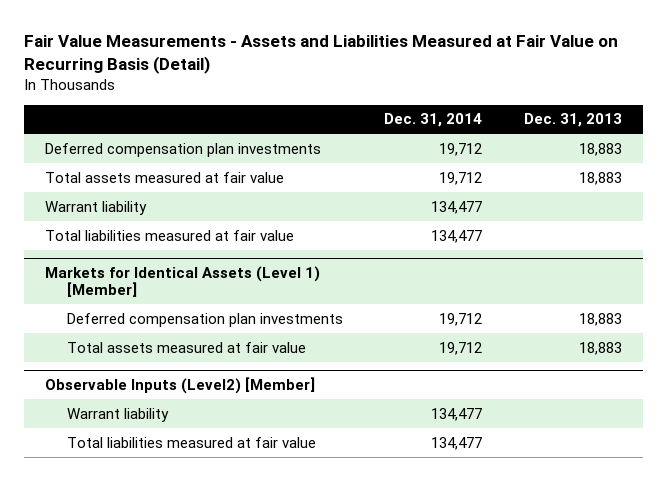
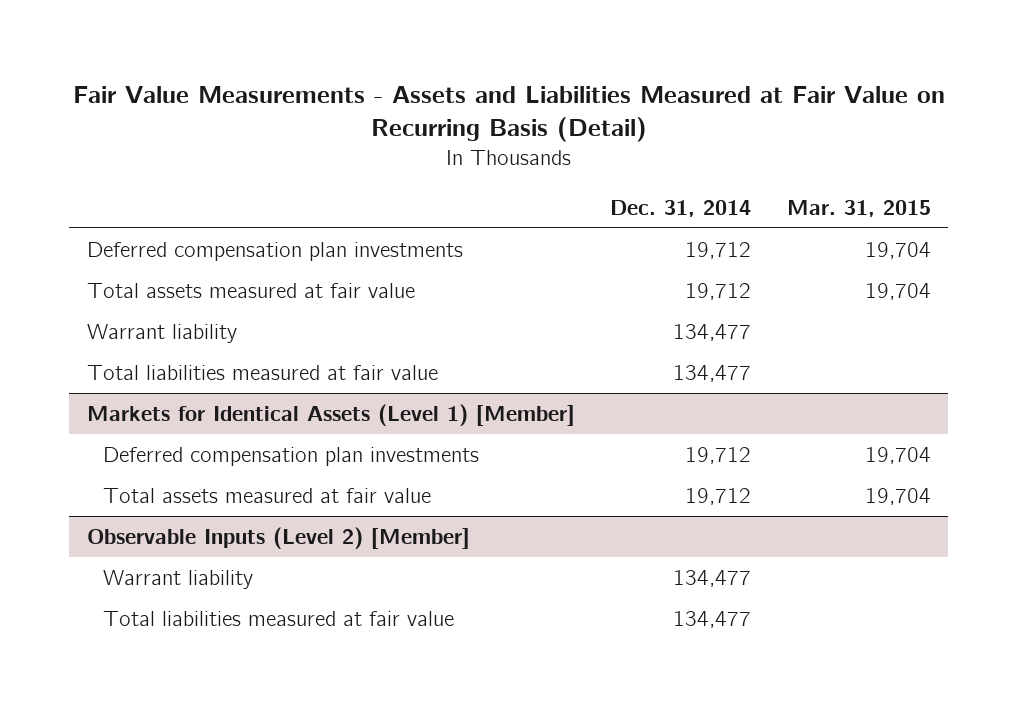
[524,113,623,128] Dec. 31, 2013 -> none
none -> [786,199,931,217] Mar. 31, 2015
[44,377,315,395] Observable Inputs (Level2) [Member] -> [87,526,471,549] Observable Inputs (Level 2) [Member]

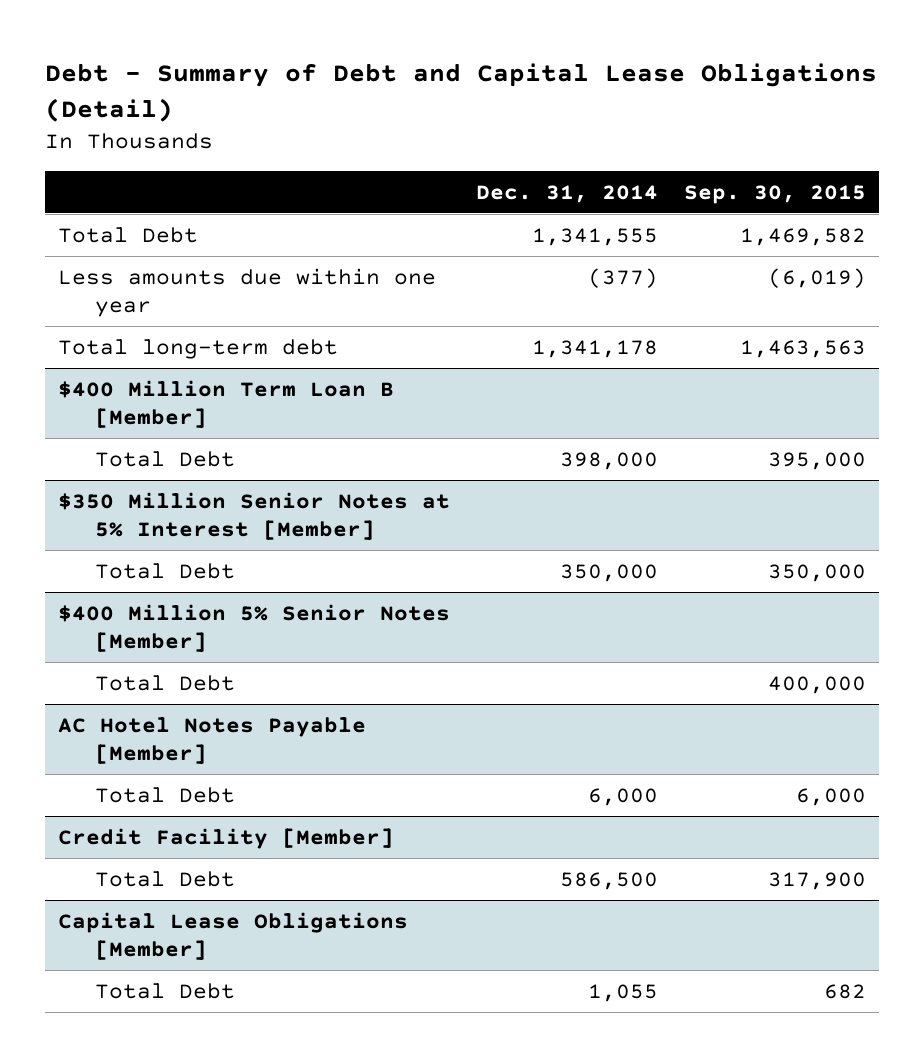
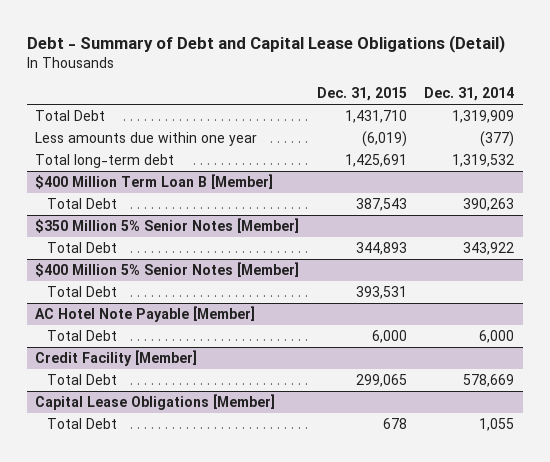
[683,184,866,204] Sep. 30, 2015 -> none
none -> [316,87,407,102] Dec. 31, 2015
[531,227,658,246] 1,341,555 -> [452,110,515,124] 1,319,909
[531,339,658,358] 1,341,178 -> [452,154,515,168] 1,319,532
[559,451,658,470] 398,000 -> [463,198,515,212] 390,263
[57,491,450,540] $350 Million Senior Notes at 5% Interest [Member] -> [35,218,300,234] $350 Million 5% Senior Notes [Member]
[559,563,658,582] 350,000 -> [463,242,515,256] 343,922
[57,716,366,764] AC Hotel Notes Payable [Member] -> [35,306,256,323] AC Hotel Note Payable [Member]
[559,871,658,890] 586,500 -> [463,374,515,388] 578,669

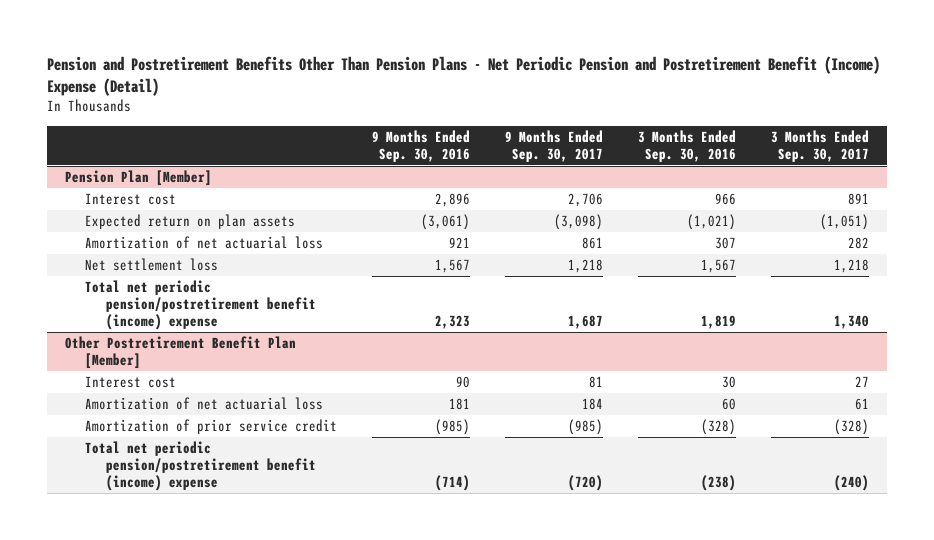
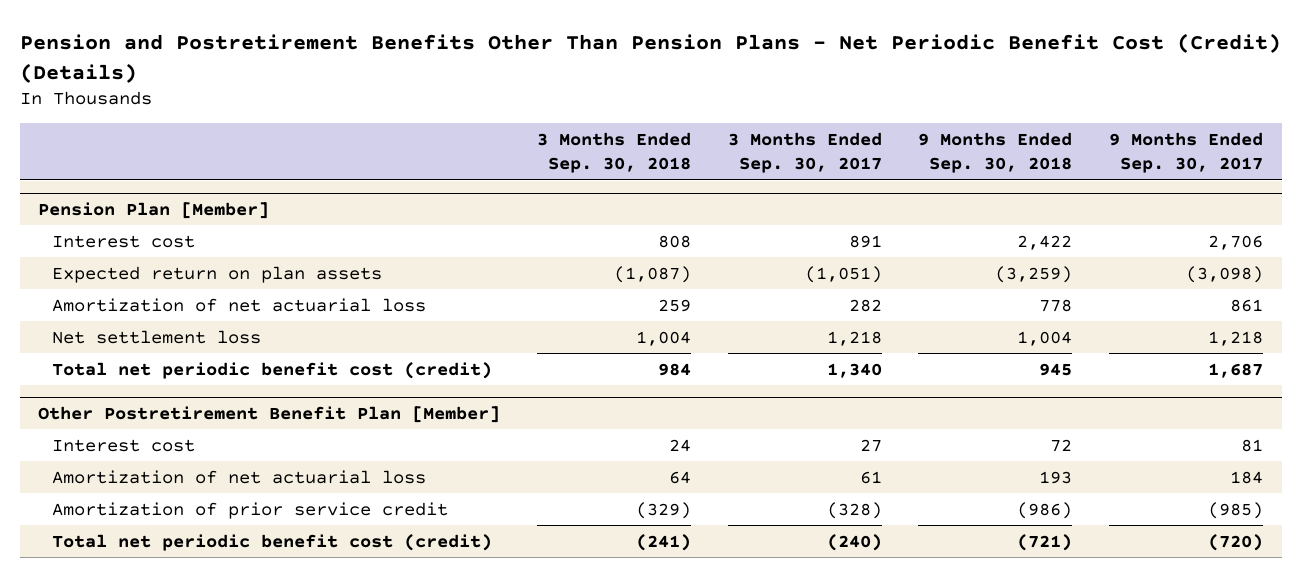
[47,55,881,96] Pension and Postretirement Benefits Other Than Pension Plans - Net Periodic Pension and Postretirement Benefit (Income) Expense (Detail) -> [19,33,1281,83] Pension and Postretirement Benefits Other Than Pension Plans - Net Periodic Benefit Cost (Credit) (Details)
[372,129,471,162] 9 Months Ended Sep. 30, 2016 -> none
[638,129,737,162] 3 Months Ended Sep. 30, 2016 -> none
none -> [536,131,691,174] 3 Months Ended Sep. 30, 2018
none -> [918,131,1073,174] 9 Months Ended Sep. 30, 2018
[85,280,317,330] Total net periodic pension/postretirement benefit (income) expense -> [52,361,493,379] Total net periodic benefit cost (credit)
[85,441,317,491] Total net periodic pension/postretirement benefit (income) expense -> [52,533,493,551] Total net periodic benefit cost (credit)

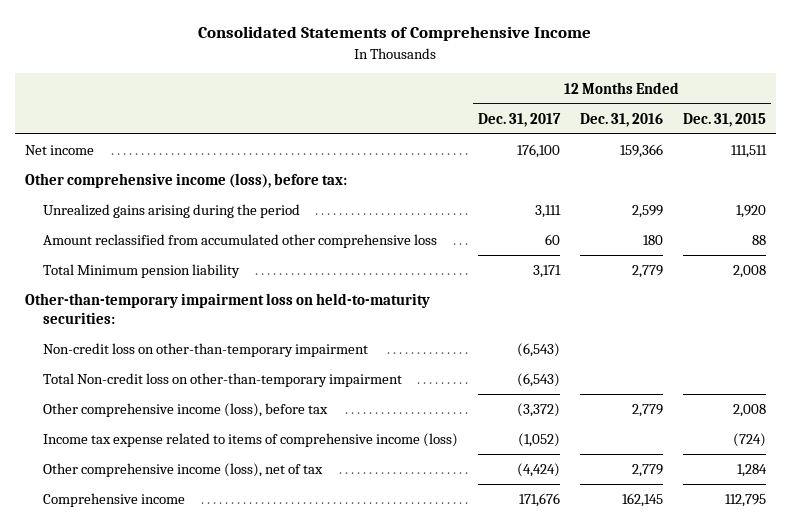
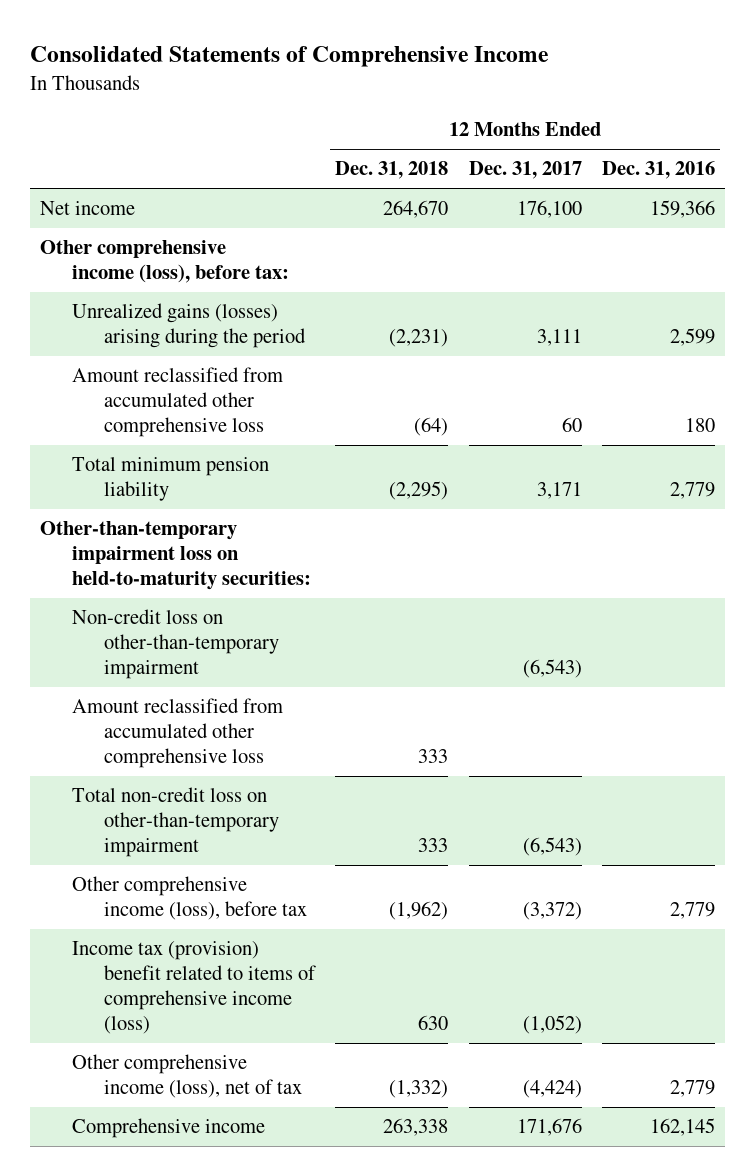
[682,112,766,127] Dec. 31, 2015 -> none
none -> [335,161,449,180] Dec. 31, 2018
[43,204,301,219] Unrealized gains arising during the period -> [71,303,306,349] Unrealized gains (losses) arising during the period
[43,264,241,279] Total Minimum pension liability -> [71,457,269,502] Total minimum pension liability
none -> [71,698,283,769] Amount reclassified from accumulated other comprehensive loss
[43,373,403,388] Total Non-credit loss on other-than-temporary impairment -> [71,787,279,858] Total non-credit loss on other-than-temporary impairment
[43,433,459,448] Income tax expense related to items of comprehensive income (loss) -> [71,941,316,1034] Income tax (provision) benefit related to items of comprehensive income (loss)

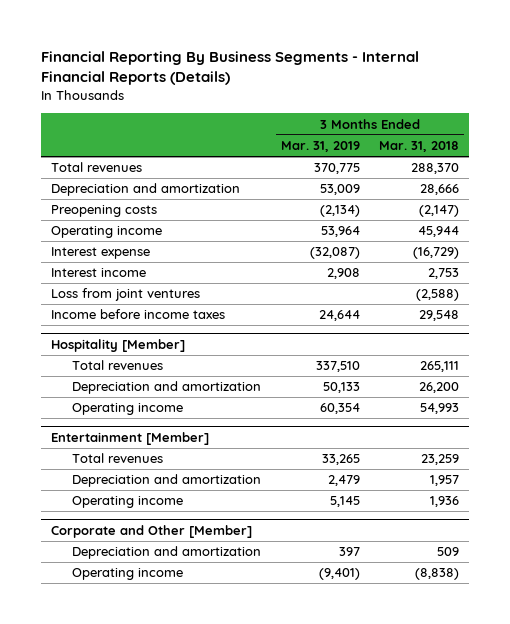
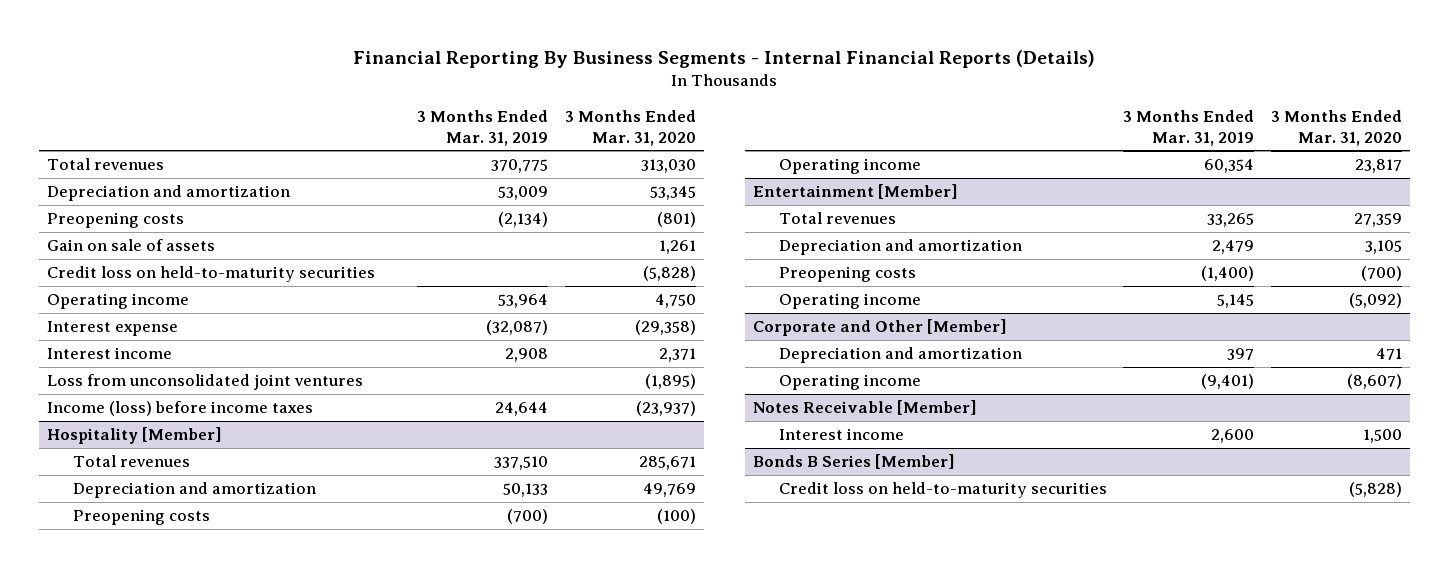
[379,141,460,153] Mar. 31, 2018 -> none
none -> [564,109,696,146] 3 Months Ended Mar. 31, 2020
none -> [47,238,216,251] Gain on sale of assets
none -> [47,265,376,282] Credit loss on held-to-maturity securities
[50,288,200,302] Loss from joint ventures -> [47,373,364,390] Loss from unconsolidated joint ventures
[50,309,225,320] Income before income taxes -> [47,400,314,416] Income (loss) before income taxes
none -> [72,508,210,525] Preopening costs
none -> [778,265,916,282] Preopening costs
none -> [753,399,978,415] Notes Receivable [Member]
none -> [778,427,904,440] Interest income
none -> [753,453,956,469] Bonds B Series [Member]
none -> [778,481,1107,498] Credit loss on held-to-maturity securities

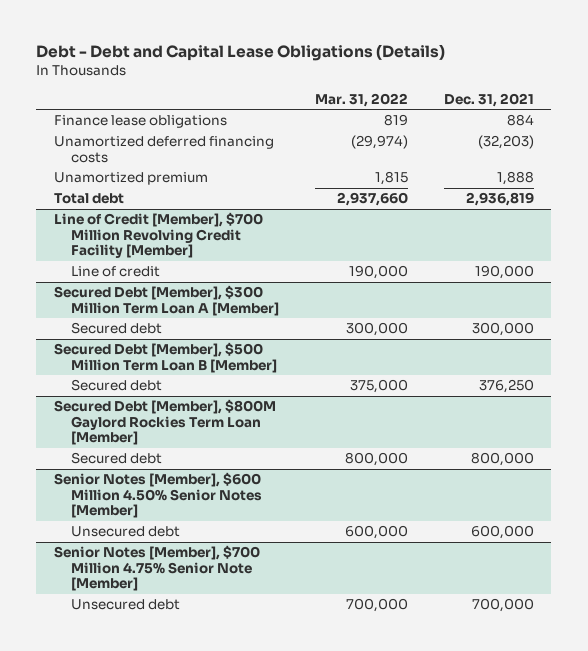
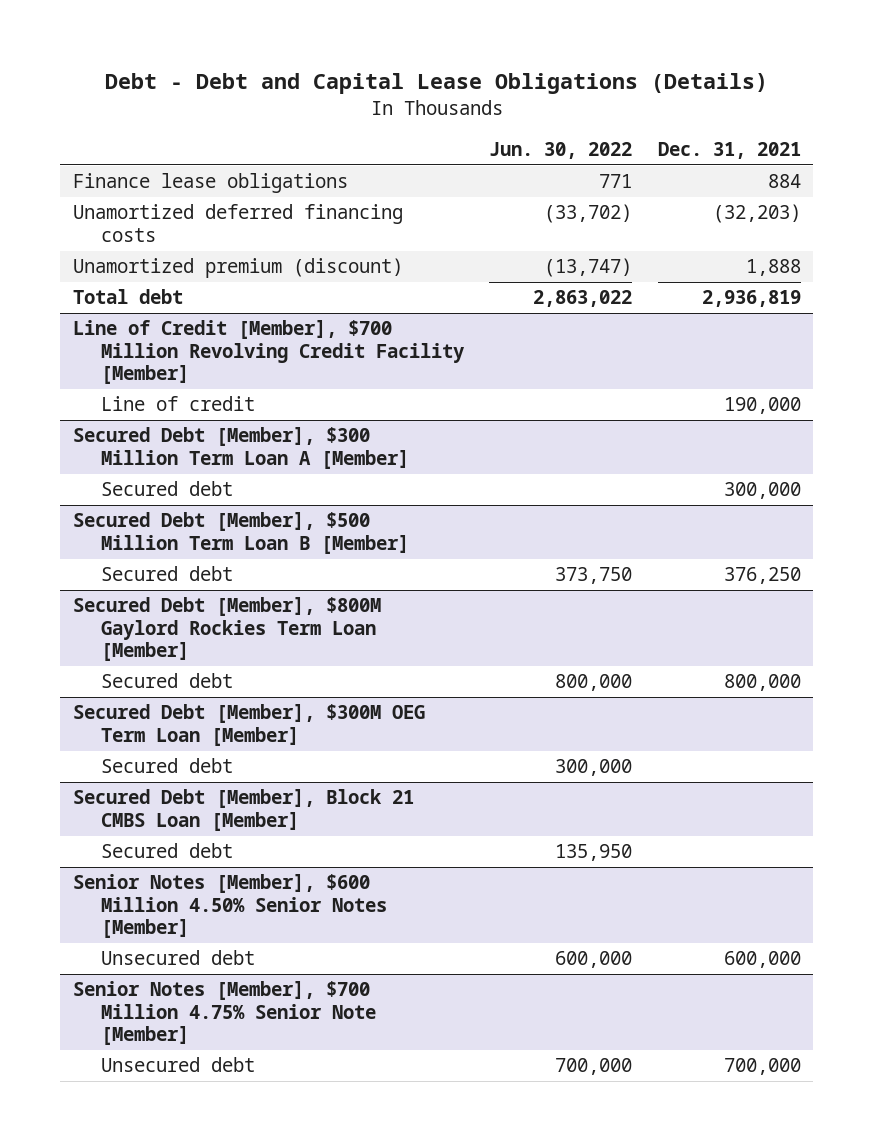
[314,92,408,107] Mar. 31, 2022 -> none
none -> [489,141,633,159] Jun. 30, 2022
[54,172,209,186] Unamortized premium -> [72,258,403,279] Unamortized premium (discount)
none -> [72,704,425,746] Secured Debt [Member], $300M OEG Term Loan [Member]
none -> [101,758,234,774] Secured debt
none -> [72,789,414,831] Secured Debt [Member], Block 21 CMBS Loan [Member]
none -> [101,843,234,859] Secured debt

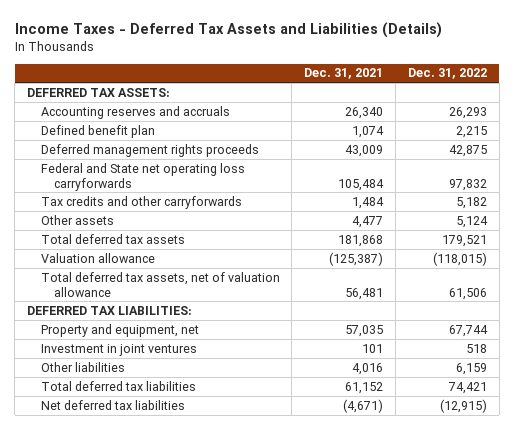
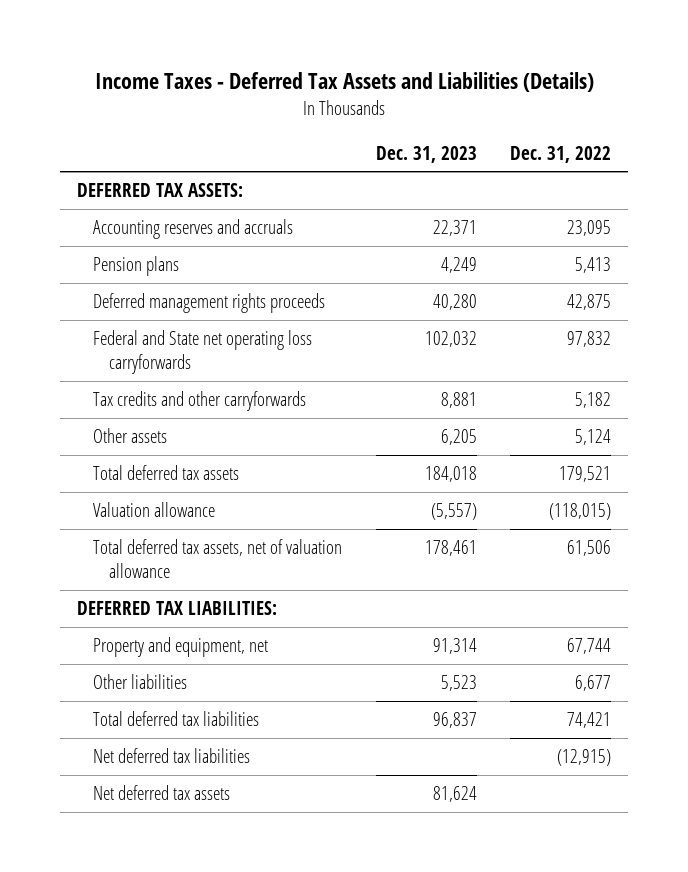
[304,68,384,80] Dec. 31, 2021 -> none
none -> [375,145,477,163] Dec. 31, 2023
[448,106,487,119] 26,293 -> [567,220,612,237] 23,095
[40,124,155,138] Defined benefit plan -> [92,256,179,277] Pension plans
[455,125,487,138] 2,215 -> [575,257,612,274] 5,413
[40,343,197,356] Investment in joint ventures -> none
[455,362,487,375] 6,159 -> [575,675,612,692] 6,677
none -> [92,785,230,801] Net deferred tax assets

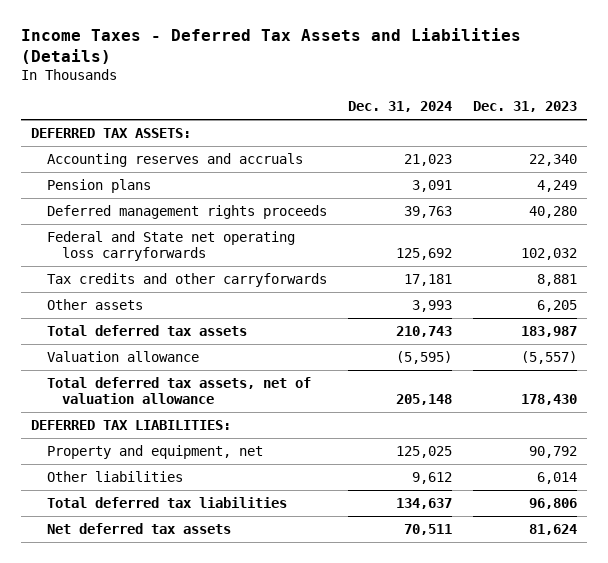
[510,145,612,163] Dec. 31, 2022 -> none
none -> [347,100,452,112] Dec. 31, 2024
[432,220,477,237] 22,371 -> [528,153,577,166] 22,340
[424,466,477,483] 184,018 -> [520,325,577,337] 183,987
[424,540,477,557] 178,461 -> [520,394,577,406] 178,430
[92,748,250,764] Net deferred tax liabilities -> none
[432,638,477,655] 91,314 -> [528,445,577,458] 90,792
[440,675,477,692] 5,523 -> [536,471,577,484] 6,014
[432,712,477,729] 96,837 -> [528,497,577,509] 96,806

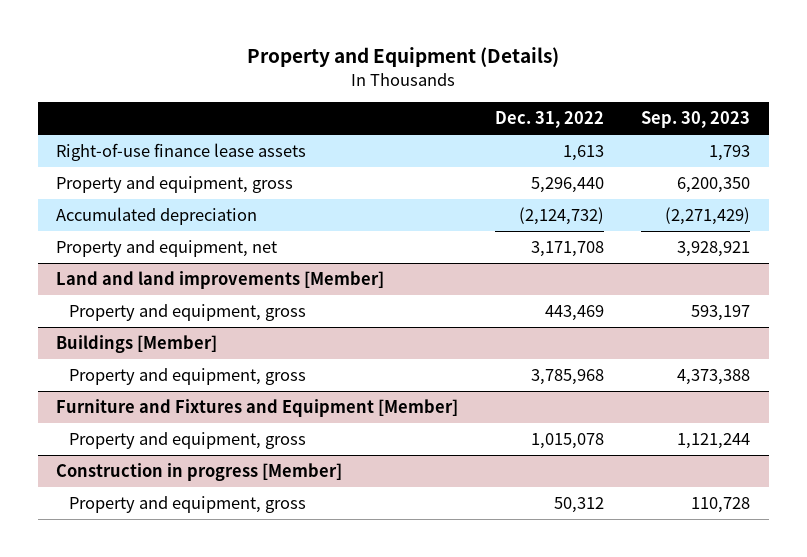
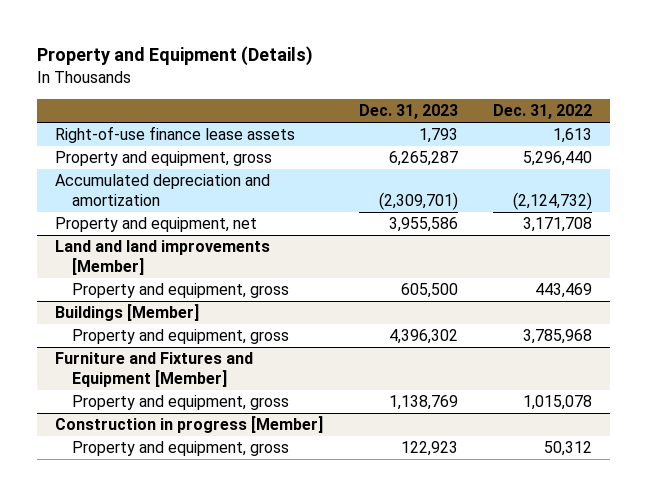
[641,111,751,129] Sep. 30, 2023 -> none
none -> [358,103,458,119] Dec. 31, 2023
[56,207,258,226] Accumulated depreciation -> [54,174,270,206] Accumulated depreciation and amortization

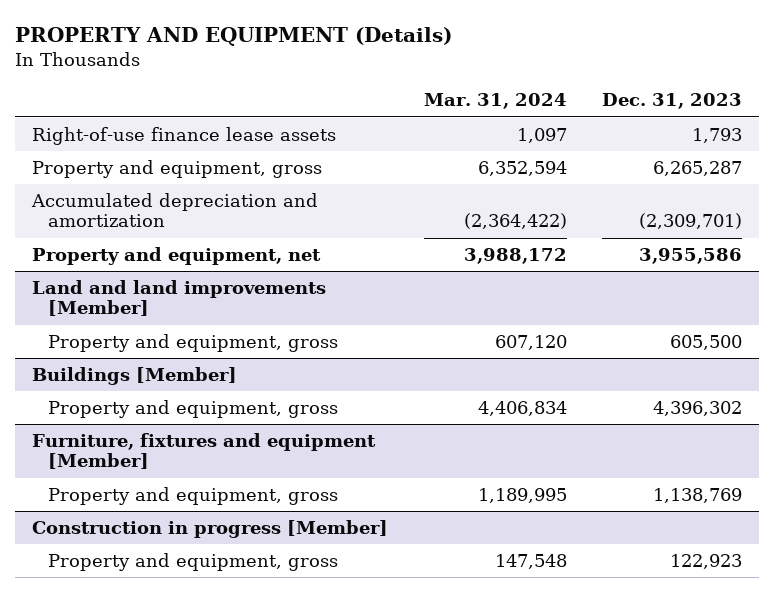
[36,46,313,67] Property and Equipment (Details) -> [14,27,452,47] PROPERTY AND EQUIPMENT (Details)
[493,103,593,119] Dec. 31, 2022 -> none
none -> [423,93,567,110] Mar. 31, 2024
[54,352,253,387] Furniture and Fixtures and Equipment [Member] -> [32,433,377,470] Furniture, fixtures and equipment [Member]

